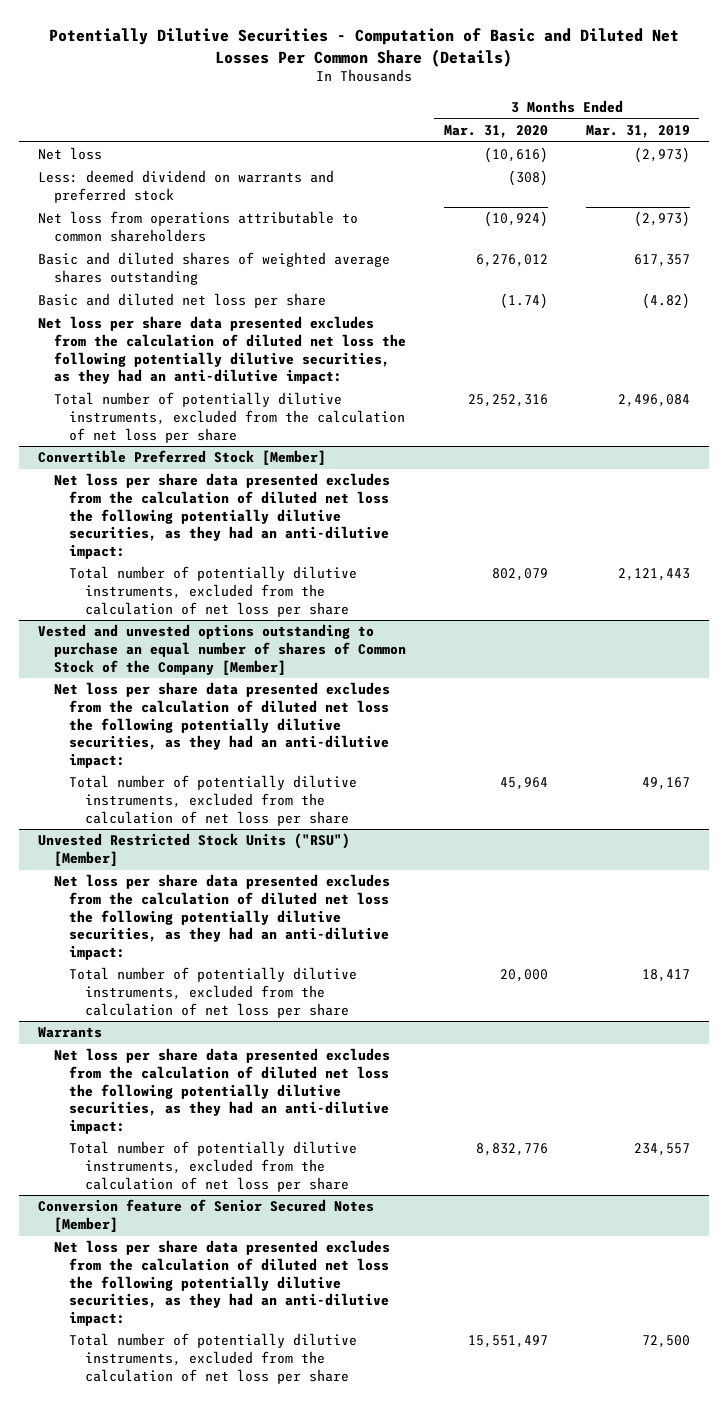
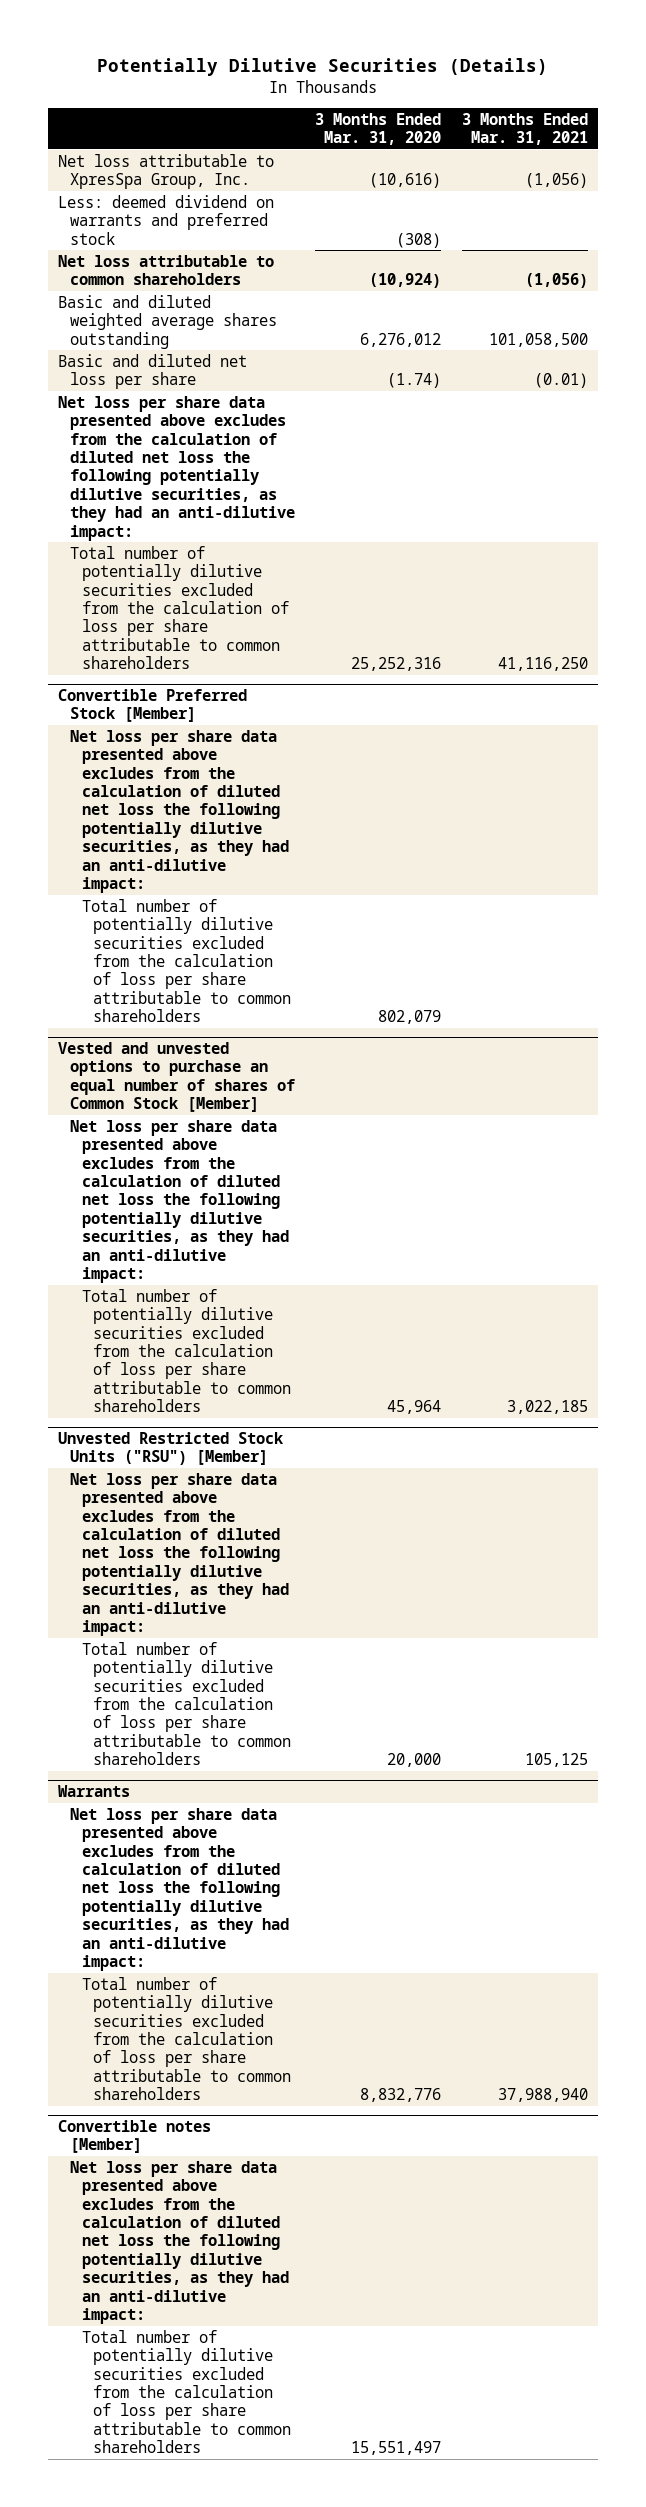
[49,27,680,67] Potentially Dilutive Securities - Computation of Basic and Diluted Net Losses Per Common Share (Details) -> [97,57,549,76] Potentially Dilutive Securities (Details)
[585,125,690,139] Mar. 31, 2019 -> none
none -> [461,112,588,146] 3 Months Ended Mar. 31, 2021
[38,147,103,161] Net loss -> [58,153,275,190] Net loss attributable to XpresSpa Group, Inc.
[38,211,359,243] Net loss from operations attributable to common shareholders -> [58,254,275,286] Net loss attributable to common shareholders
[38,252,391,286] Basic and diluted shares of weighted average shares outstanding -> [58,294,277,349] Basic and diluted weighted average shares outstanding
[38,316,406,385] Net loss per share data presented excludes from the calculation of diluted net loss the following potentially dilutive securities, as they had an anti-dilutive impact: -> [58,395,295,541] Net loss per share data presented above excludes from the calculation of diluted net loss the following potentially dilutive securities, as they had an anti-dilutive impact:
[53,392,406,443] Total number of potentially dilutive instruments, excluded from the calculation of net loss per share -> [69,545,289,670] Total number of potentially dilutive securities excluded from the calculation of loss per share attributable to common shareholders
[53,473,390,559] Net loss per share data presented excludes from the calculation of diluted net loss the following potentially dilutive securities, as they had an anti-dilutive impact: -> [69,729,289,894] Net loss per share data presented above excludes from the calculation of diluted net loss the following potentially dilutive securities, as they had an anti-dilutive impact:
[69,566,358,617] Total number of potentially dilutive instruments, excluded from the calculation of net loss per share -> [81,898,292,1023] Total number of potentially dilutive securities excluded from the calculation of loss per share attributable to common shareholders
[38,624,406,675] Vested and unvested options outstanding to purchase an equal number of shares of Common Stock of the Company [Member] -> [58,1041,295,1113] Vested and unvested options to purchase an equal number of shares of Common Stock [Member]
[53,682,390,768] Net loss per share data presented excludes from the calculation of diluted net loss the following potentially dilutive securities, as they had an anti-dilutive impact: -> [69,1119,289,1284] Net loss per share data presented above excludes from the calculation of diluted net loss the following potentially dilutive securities, as they had an anti-dilutive impact:
[69,775,358,826] Total number of potentially dilutive instruments, excluded from the calculation of net loss per share -> [81,1288,292,1413] Total number of potentially dilutive securities excluded from the calculation of loss per share attributable to common shareholders
[53,874,390,960] Net loss per share data presented excludes from the calculation of diluted net loss the following potentially dilutive securities, as they had an anti-dilutive impact: -> [69,1472,289,1637] Net loss per share data presented above excludes from the calculation of diluted net loss the following potentially dilutive securities, as they had an anti-dilutive impact:
[69,967,358,1018] Total number of potentially dilutive instruments, excluded from the calculation of net loss per share -> [81,1641,292,1766] Total number of potentially dilutive securities excluded from the calculation of loss per share attributable to common shareholders
[53,1048,390,1134] Net loss per share data presented excludes from the calculation of diluted net loss the following potentially dilutive securities, as they had an anti-dilutive impact: -> [69,1807,289,1972] Net loss per share data presented above excludes from the calculation of diluted net loss the following potentially dilutive securities, as they had an anti-dilutive impact:
[69,1141,358,1192] Total number of potentially dilutive instruments, excluded from the calculation of net loss per share -> [81,1976,292,2101] Total number of potentially dilutive securities excluded from the calculation of loss per share attributable to common shareholders
[38,1199,375,1233] Conversion feature of Senior Secured Notes [Member] -> [58,2119,212,2154] Convertible notes [Member]
[53,1240,390,1326] Net loss per share data presented excludes from the calculation of diluted net loss the following potentially dilutive securities, as they had an anti-dilutive impact: -> [69,2160,289,2325] Net loss per share data presented above excludes from the calculation of diluted net loss the following potentially dilutive securities, as they had an anti-dilutive impact:
[69,1333,358,1384] Total number of potentially dilutive instruments, excluded from the calculation of net loss per share -> [81,2329,292,2454] Total number of potentially dilutive securities excluded from the calculation of loss per share attributable to common shareholders

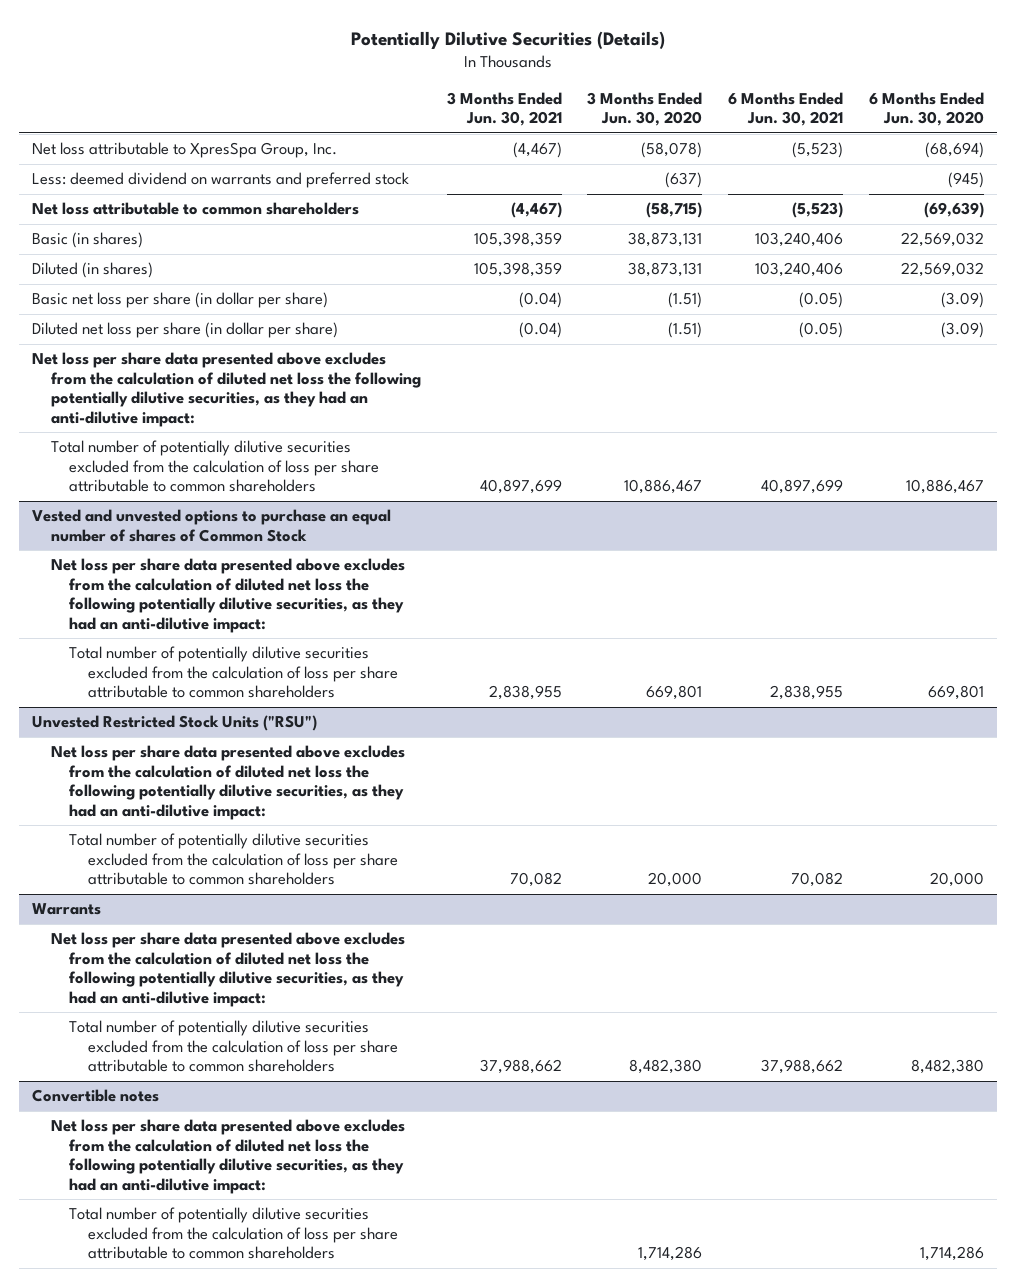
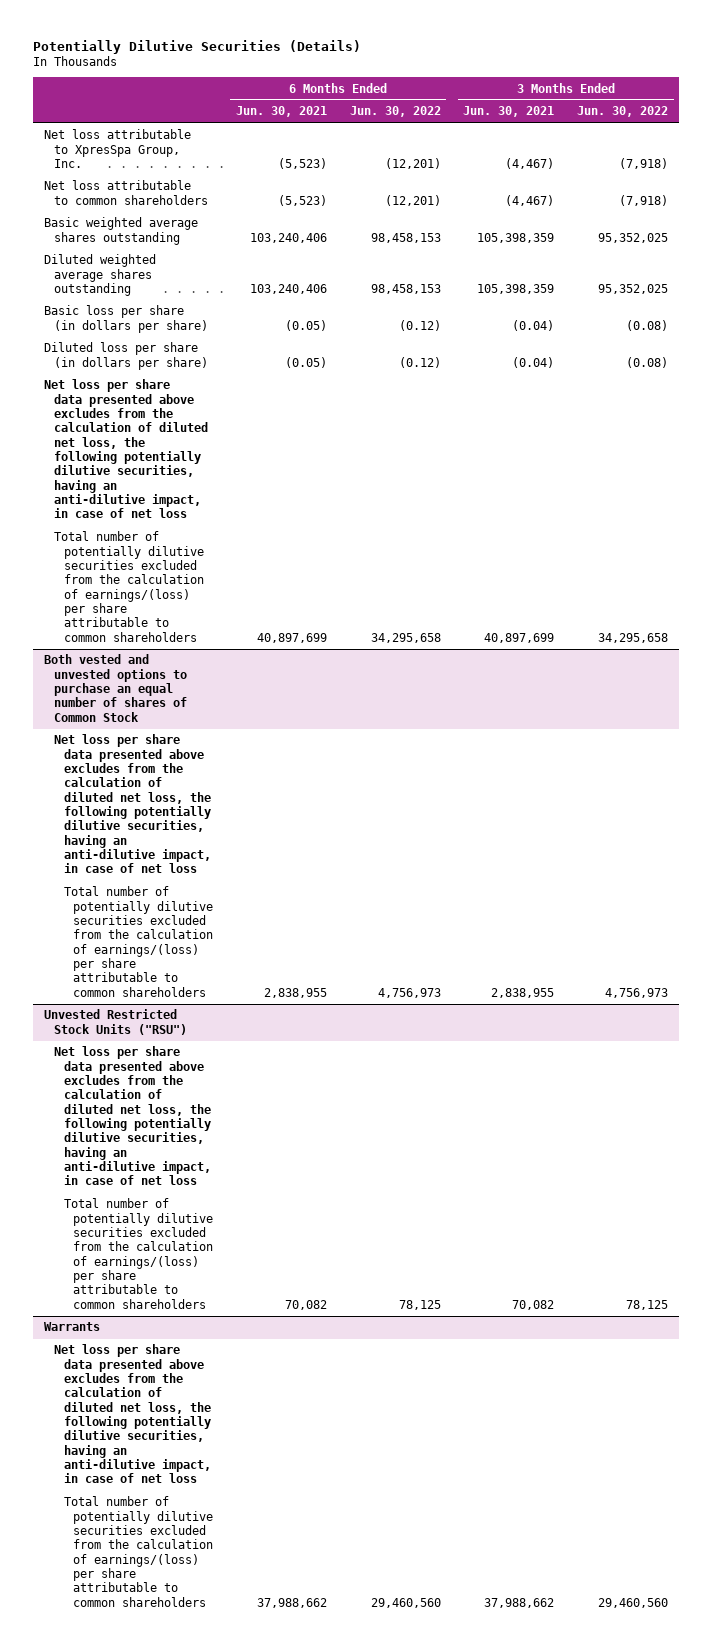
[587,91,703,127] 3 Months Ended Jun. 30, 2020 -> none
[869,91,985,127] 6 Months Ended Jun. 30, 2020 -> none
none -> [349,106,441,118] Jun. 30, 2022
none -> [577,106,669,118] Jun. 30, 2022
[32,172,410,189] Less: deemed dividend on warrants and preferred stock -> none
[32,232,144,249] Basic (in shares) -> [44,217,199,245] Basic weighted average shares outstanding
[32,262,154,279] Diluted (in shares) -> [44,254,157,297] Diluted weighted average shares outstanding
[32,292,329,309] Basic net loss per share (in dollar per share) -> [44,305,209,333] Basic loss per share (in dollars per share)
[32,322,339,339] Diluted net loss per share (in dollar per share) -> [44,342,209,370] Diluted loss per share (in dollars per share)
[32,352,421,427] Net loss per share data presented above excludes from the calculation of diluted net loss the following potentially dilutive securities, as they had an anti-dilutive impact: -> [44,379,209,519] Net loss per share data presented above excludes from the calculation of diluted net loss, the following potentially dilutive securities, having an anti-dilutive impact, in case of net loss
[50,440,380,493] Total number of potentially dilutive securities excluded from the calculation of loss per share attributable to common shareholders -> [54,531,204,642] Total number of potentially dilutive securities excluded from the calculation of earnings/(loss) per share attributable to common shareholders
[32,509,392,542] Vested and unvested options to purchase an equal number of shares of Common Stock -> [44,654,188,722] Both vested and unvested options to purchase an equal number of shares of Common Stock
[50,558,405,633] Net loss per share data presented above excludes from the calculation of diluted net loss the following potentially dilutive securities, as they had an anti-dilutive impact: -> [54,734,211,874] Net loss per share data presented above excludes from the calculation of diluted net loss, the following potentially dilutive securities, having an anti-dilutive impact, in case of net loss
[69,646,398,699] Total number of potentially dilutive securities excluded from the calculation of loss per share attributable to common shareholders -> [63,886,214,997] Total number of potentially dilutive securities excluded from the calculation of earnings/(loss) per share attributable to common shareholders
[50,745,405,820] Net loss per share data presented above excludes from the calculation of diluted net loss the following potentially dilutive securities, as they had an anti-dilutive impact: -> [54,1046,211,1186] Net loss per share data presented above excludes from the calculation of diluted net loss, the following potentially dilutive securities, having an anti-dilutive impact, in case of net loss
[69,833,398,886] Total number of potentially dilutive securities excluded from the calculation of loss per share attributable to common shareholders -> [63,1198,214,1309] Total number of potentially dilutive securities excluded from the calculation of earnings/(loss) per share attributable to common shareholders
[32,1089,160,1103] Convertible notes -> none
[50,1119,405,1194] Net loss per share data presented above excludes from the calculation of diluted net loss the following potentially dilutive securities, as they had an anti-dilutive impact: -> none
[69,1207,398,1260] Total number of potentially dilutive securities excluded from the calculation of loss per share attributable to common shareholders -> none
[50,932,405,1007] Net loss per share data presented above excludes from the calculation of diluted net loss the following potentially dilutive securities, as they had an anti-dilutive impact: -> [54,1344,211,1484] Net loss per share data presented above excludes from the calculation of diluted net loss, the following potentially dilutive securities, having an anti-dilutive impact, in case of net loss
[69,1020,398,1073] Total number of potentially dilutive securities excluded from the calculation of loss per share attributable to common shareholders -> [63,1496,214,1607] Total number of potentially dilutive securities excluded from the calculation of earnings/(loss) per share attributable to common shareholders

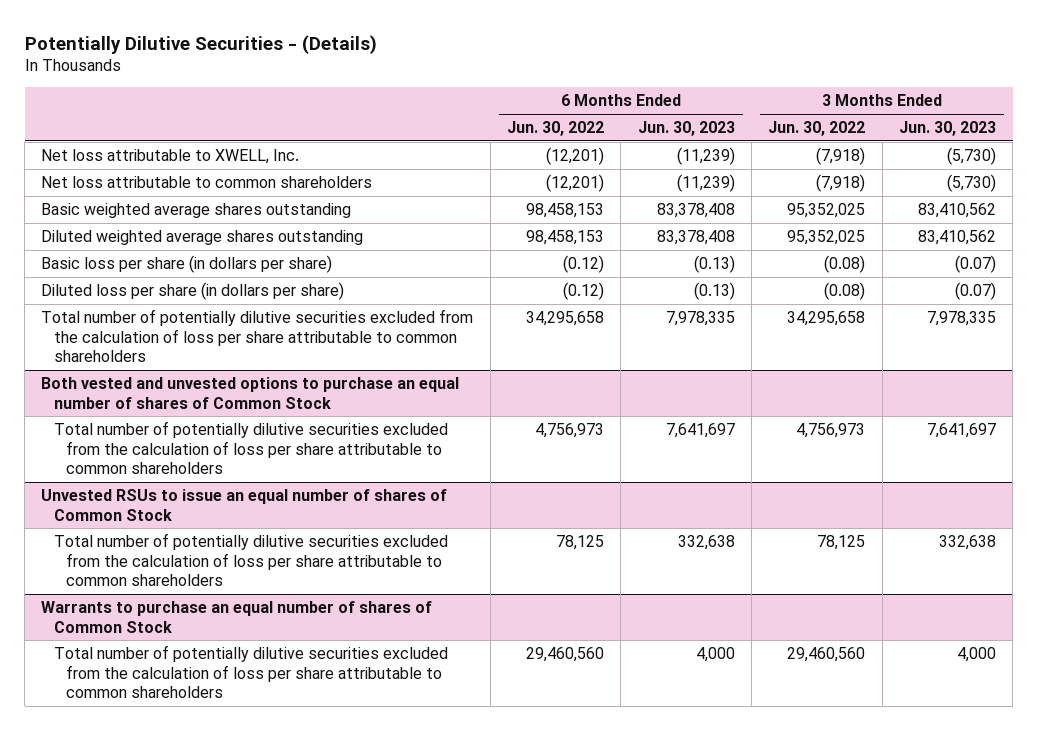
[33,39,362,54] Potentially Dilutive Securities (Details) -> [24,34,377,54] Potentially Dilutive Securities - (Details)
[235,106,327,118] Jun. 30, 2021 -> none
[463,106,555,118] Jun. 30, 2021 -> none
none -> [637,121,735,137] Jun. 30, 2023
none -> [898,121,996,137] Jun. 30, 2023
[44,129,192,169] Net loss attributable to XpresSpa Group, Inc. -> [41,149,300,165] Net loss attributable to XWELL, Inc.
[44,379,209,519] Net loss per share data presented above excludes from the calculation of diluted net loss, the following potentially dilutive securities, having an anti-dilutive impact, in case of net loss -> none
[54,531,204,642] Total number of potentially dilutive securities excluded from the calculation of earnings/(loss) per share attributable to common shareholders -> [41,309,474,363] Total number of potentially dilutive securities excluded from the calculation of loss per share attributable to common shareholders
[54,734,211,874] Net loss per share data presented above excludes from the calculation of diluted net loss, the following potentially dilutive securities, having an anti-dilutive impact, in case of net loss -> none
[44,1009,188,1035] Unvested Restricted Stock Units ("RSU") -> none
[54,1046,211,1186] Net loss per share data presented above excludes from the calculation of diluted net loss, the following potentially dilutive securities, having an anti-dilutive impact, in case of net loss -> none
[54,1344,211,1484] Net loss per share data presented above excludes from the calculation of diluted net loss, the following potentially dilutive securities, having an anti-dilutive impact, in case of net loss -> none
[63,886,214,997] Total number of potentially dilutive securities excluded from the calculation of earnings/(loss) per share attributable to common shareholders -> [53,421,448,475] Total number of potentially dilutive securities excluded from the calculation of loss per share attributable to common shareholders
none -> [41,489,448,521] Unvested RSUs to issue an equal number of shares of Common Stock
[63,1198,214,1309] Total number of potentially dilutive securities excluded from the calculation of earnings/(loss) per share attributable to common shareholders -> [53,533,448,587] Total number of potentially dilutive securities excluded from the calculation of loss per share attributable to common shareholders
[44,1322,101,1332] Warrants -> [41,601,433,633] Warrants to purchase an equal number of shares of Common Stock
[63,1496,214,1607] Total number of potentially dilutive securities excluded from the calculation of earnings/(loss) per share attributable to common shareholders -> [53,645,448,699] Total number of potentially dilutive securities excluded from the calculation of loss per share attributable to common shareholders

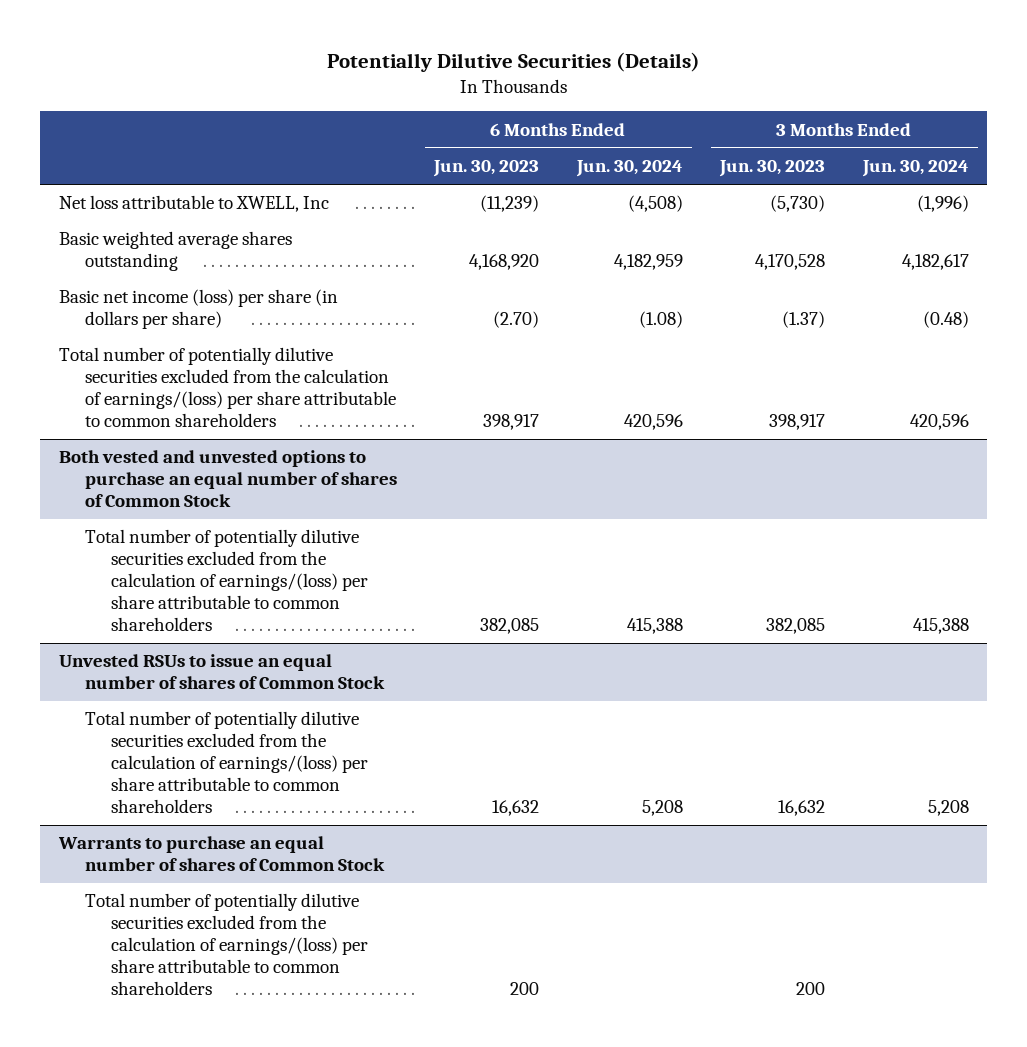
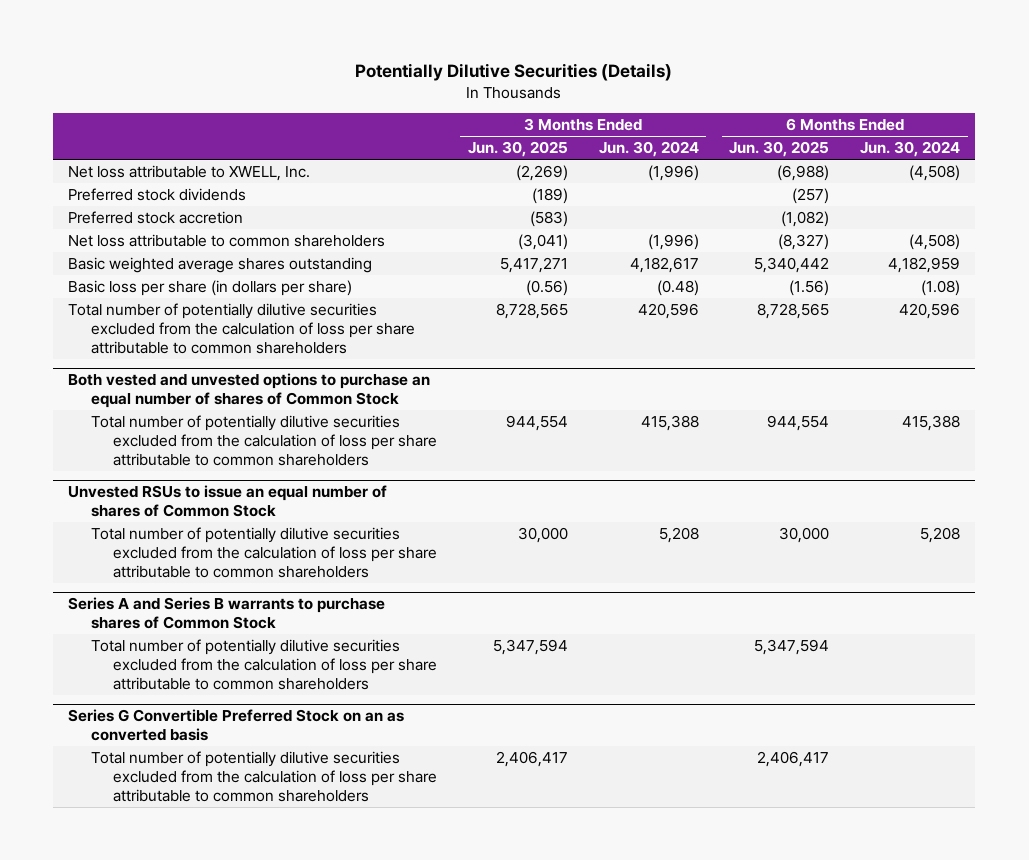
[433,160,540,178] Jun. 30, 2023 -> none
[719,160,826,178] Jun. 30, 2023 -> none
none -> [468,141,569,158] Jun. 30, 2025
none -> [729,141,830,158] Jun. 30, 2025
none -> [68,165,311,182] Net loss attributable to XWELL, Inc.
none -> [68,188,247,202] Preferred stock dividends
none -> [68,211,244,225] Preferred stock accretion
[58,195,329,213] Net loss attributable to XWELL, Inc -> [68,234,386,248] Net loss attributable to common shareholders
[58,289,338,330] Basic net income (loss) per share (in dollars per share) -> [68,280,353,297] Basic loss per share (in dollars per share)
[58,347,396,427] Total number of potentially dilutive securities excluded from the calculation of earnings/(loss) per share attributable to common shareholders -> [68,303,415,354] Total number of potentially dilutive securities excluded from the calculation of loss per share attributable to common shareholders
[84,529,368,631] Total number of potentially dilutive securities excluded from the calculation of earnings/(loss) per share attributable to common shareholders -> [90,415,438,466] Total number of potentially dilutive securities excluded from the calculation of loss per share attributable to common shareholders
[84,711,368,813] Total number of potentially dilutive securities excluded from the calculation of earnings/(loss) per share attributable to common shareholders -> [90,527,438,578] Total number of potentially dilutive securities excluded from the calculation of loss per share attributable to common shareholders
[57,836,385,872] Warrants to purchase an equal number of shares of Common Stock -> [68,597,386,630] Series A and Series B warrants to purchase shares of Common Stock
[84,893,368,995] Total number of potentially dilutive securities excluded from the calculation of earnings/(loss) per share attributable to common shareholders -> [90,639,438,690] Total number of potentially dilutive securities excluded from the calculation of loss per share attributable to common shareholders
none -> [68,709,405,742] Series G Convertible Preferred Stock on an as converted basis
none -> [90,751,438,802] Total number of potentially dilutive securities excluded from the calculation of loss per share attributable to common shareholders

